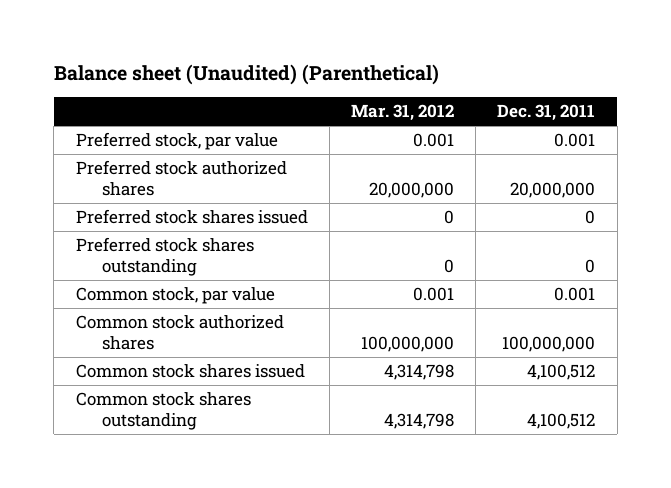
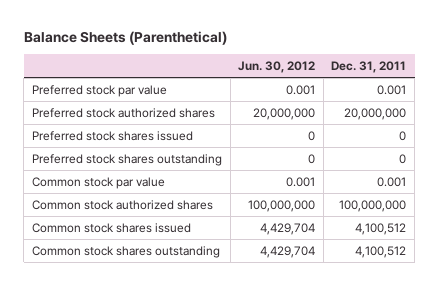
[53,64,439,86] Balance sheet (Unaudited) (Parenthetical) -> [23,31,227,46] Balance Sheets (Parenthetical)
[351,104,455,122] Mar. 31, 2012 -> none
none -> [238,61,316,74] Jun. 30, 2012
[75,132,278,151] Preferred stock, par value -> [31,84,167,97] Preferred stock par value
[75,287,275,305] Common stock, par value -> [31,176,165,189] Common stock par value

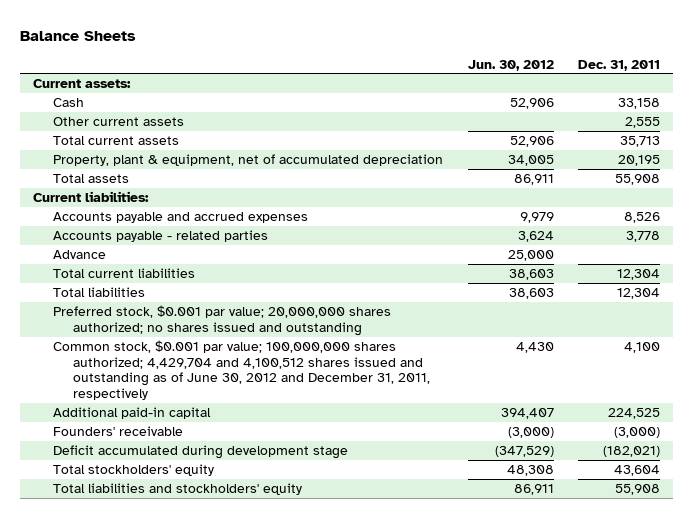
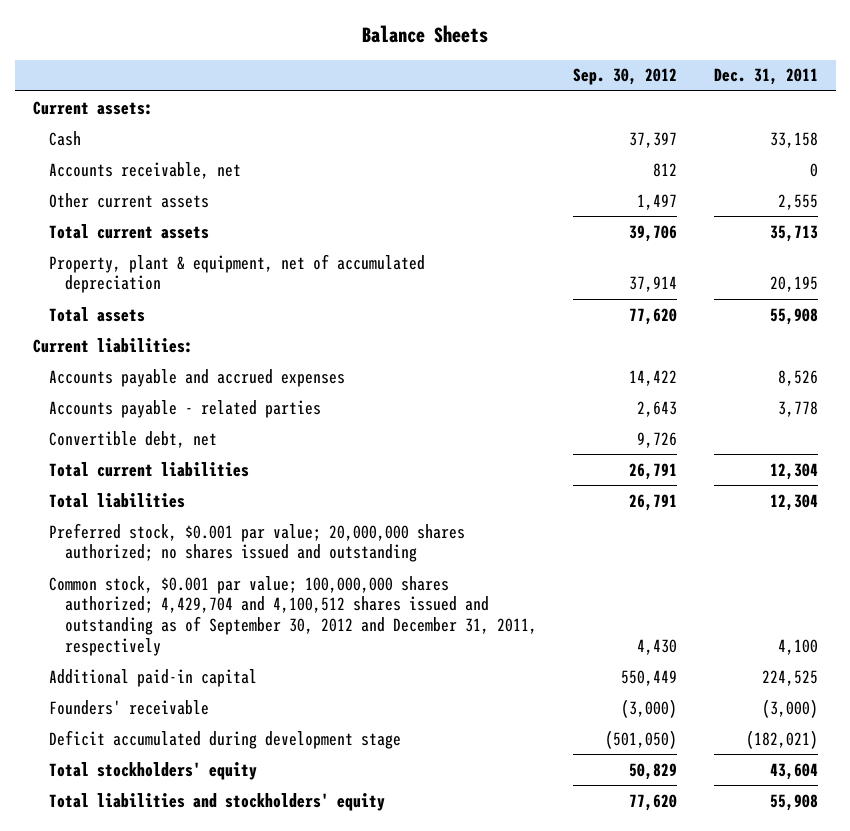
[467,59,554,71] Jun. 30, 2012 -> none
none -> [573,68,678,86] Sep. 30, 2012
none -> [48,161,241,179] Accounts receivable, net
[52,250,106,260] Advance -> none
none -> [48,430,217,448] Convertible debt, net
[52,340,430,400] Common stock, $0.001 par value; 100,000,000 shares authorized; 4,429,704 and 4,100,512 shares issued and outstanding as of June 30, 2012 and December 31, 2011, respectively -> [48,575,537,656] Common stock, $0.001 par value; 100,000,000 shares authorized; 4,429,704 and 4,100,512 shares issued and outstanding as of September 30, 2012 and December 31, 2011, respectively

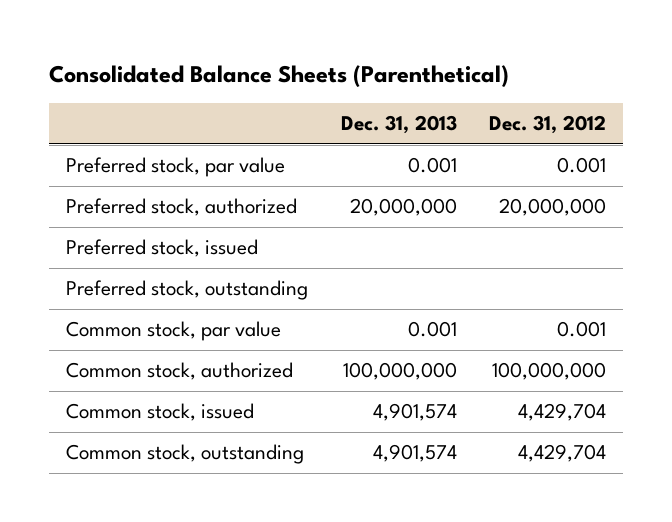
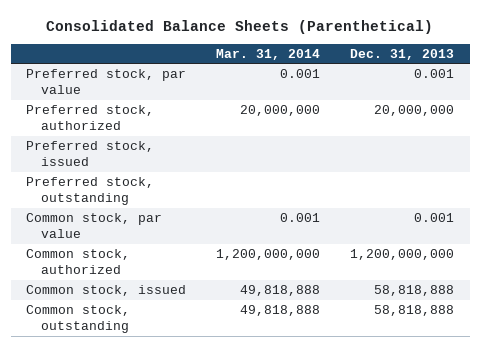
[489,115,607,135] Dec. 31, 2012 -> none
none -> [216,48,321,60] Mar. 31, 2014
[342,362,457,381] 100,000,000 -> [350,249,455,261] 1,200,000,000
[372,403,457,422] 4,901,574 -> [374,285,455,297] 58,818,888
[372,444,457,463] 4,901,574 -> [374,305,455,317] 58,818,888

